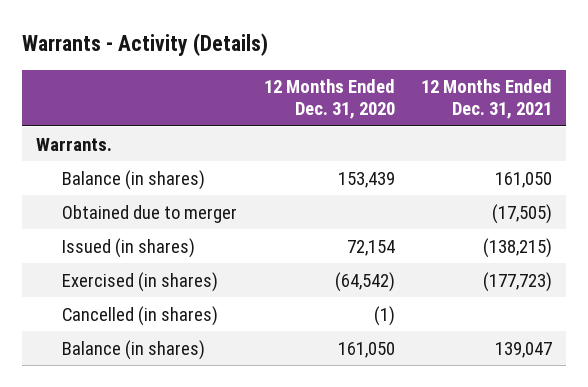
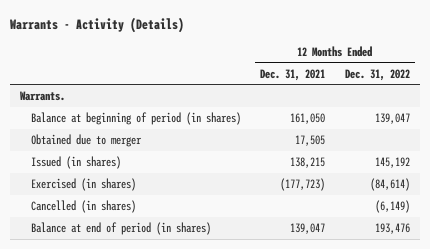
[263,79,395,120] 12 Months Ended Dec. 31, 2020 -> none
none -> [345,68,411,81] Dec. 31, 2022
[61,169,205,190] Balance (in shares) -> [30,112,241,126] Balance at beginning of period (in shares)
[492,203,553,224] (17,505) -> [295,135,326,147] 17,505
[483,237,553,258] (138,215) -> [290,157,326,169] 138,215
[61,339,205,360] Balance (in shares) -> [30,222,211,236] Balance at end of period (in shares)

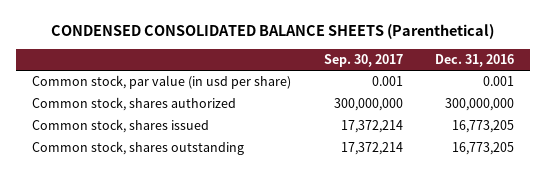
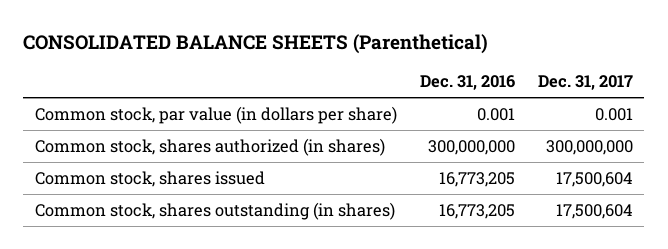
[51,24,495,40] CONDENSED CONSOLIDATED BALANCE SHEETS (Parenthetical) -> [23,33,489,54] CONSOLIDATED BALANCE SHEETS (Parenthetical)
[323,54,403,68] Sep. 30, 2017 -> none
none -> [537,75,633,91] Dec. 31, 2017
[32,75,292,90] Common stock, par value (in usd per share) -> [34,105,397,124] Common stock, par value (in dollars per share)
[32,97,237,112] Common stock, shares authorized -> [34,137,385,156] Common stock, shares authorized (in shares)
[32,141,245,156] Common stock, shares outstanding -> [34,201,395,220] Common stock, shares outstanding (in shares)

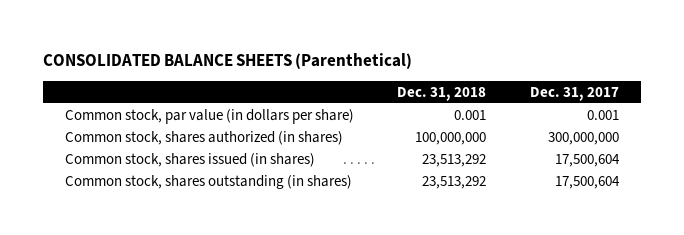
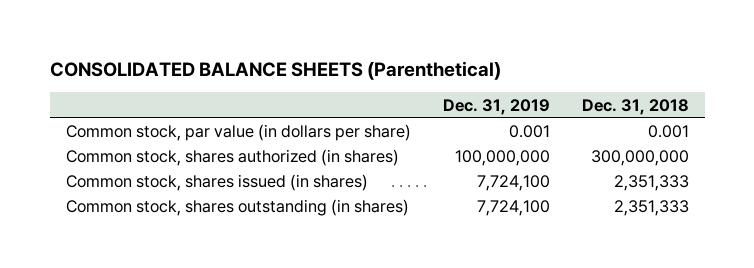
[530,86,620,101] Dec. 31, 2017 -> none
none -> [442,98,550,115] Dec. 31, 2019
[415,131,487,145] 100,000,000 -> [590,149,689,166] 300,000,000
[422,153,487,167] 23,513,292 -> [613,174,689,191] 2,351,333
[422,175,487,189] 23,513,292 -> [613,199,689,216] 2,351,333

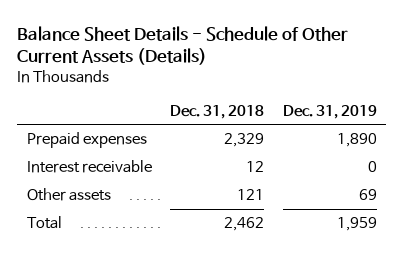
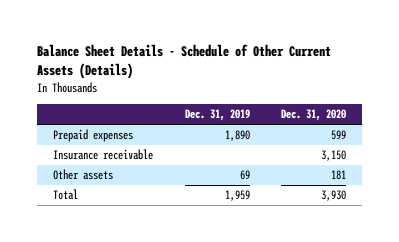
[170,104,265,119] Dec. 31, 2018 -> none
none -> [281,109,347,122] Dec. 31, 2020
[26,160,152,174] Interest receivable -> none
none -> [53,149,154,161] Insurance receivable

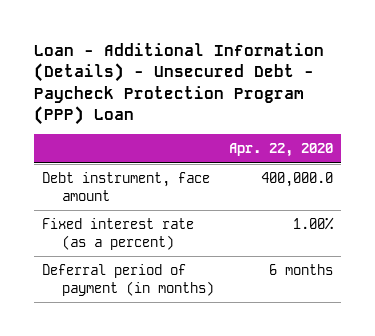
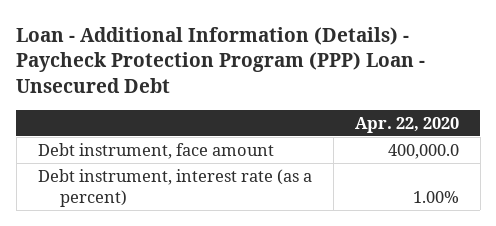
[34,42,325,126] Loan - Additional Information (Details) - Unsecured Debt - Paycheck Protection Program (PPP) Loan -> [16,26,426,94] Loan - Additional Information (Details) - Paycheck Protection Program (PPP) Loan - Unsecured Debt
[42,264,215,296] Deferral period of payment (in months) -> none
[42,218,195,250] Fixed interest rate (as a percent) -> [37,168,312,208] Debt instrument, interest rate (as a percent)

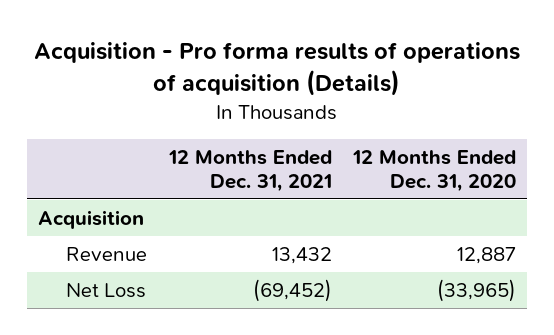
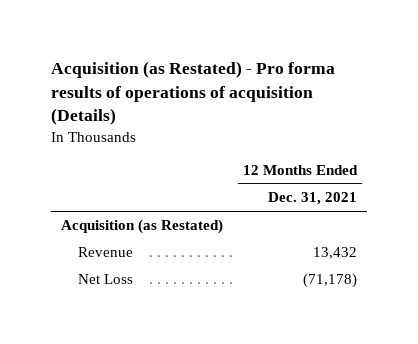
[33,41,520,96] Acquisition - Pro forma results of operations of acquisition (Details) -> [51,61,336,126] Acquisition (as Restated) - Pro forma results of operations of acquisition (Details)
[352,150,517,193] 12 Months Ended Dec. 31, 2020 -> none
[37,209,144,229] Acquisition -> [60,219,223,235] Acquisition (as Restated)
[252,278,332,302] (69,452) -> [302,273,357,289] (71,178)

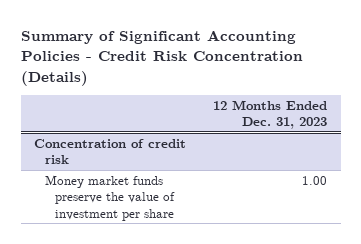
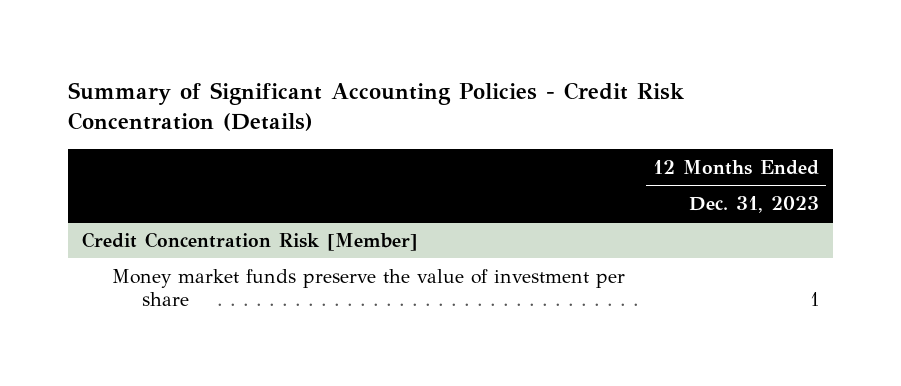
[34,138,187,165] Concentration of credit risk -> [82,231,419,251] Credit Concentration Risk [Member]
[302,175,328,185] 1.00 -> [809,292,819,307] 1

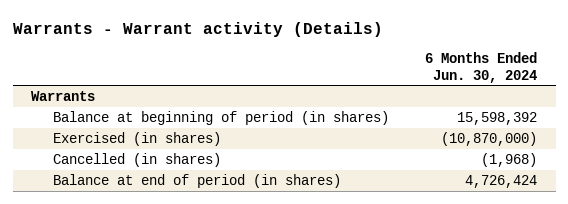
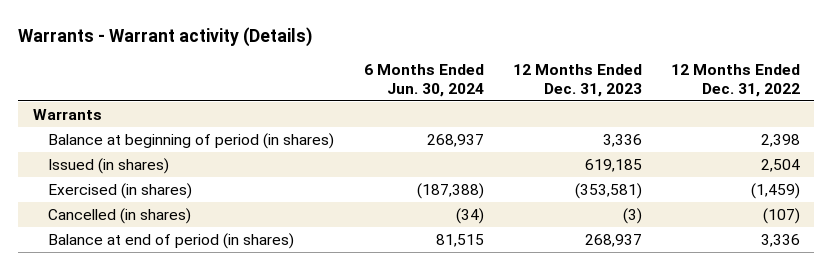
none -> [512,63,642,97] 12 Months Ended Dec. 31, 2023
none -> [670,63,800,97] 12 Months Ended Dec. 31, 2022
[457,112,538,126] 15,598,392 -> [426,133,484,147] 268,937
none -> [48,157,170,174] Issued (in shares)
[441,132,538,147] (10,870,000) -> [416,182,484,199] (187,388)
[481,153,538,168] (1,968) -> [455,207,484,224] (34)
[465,175,538,189] 4,726,424 -> [435,233,484,247] 81,515

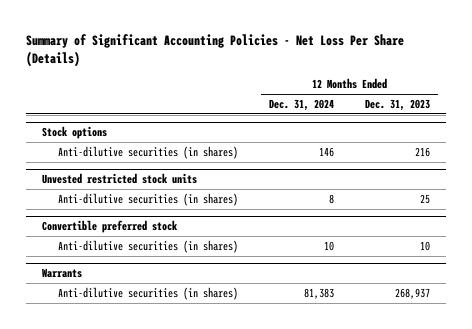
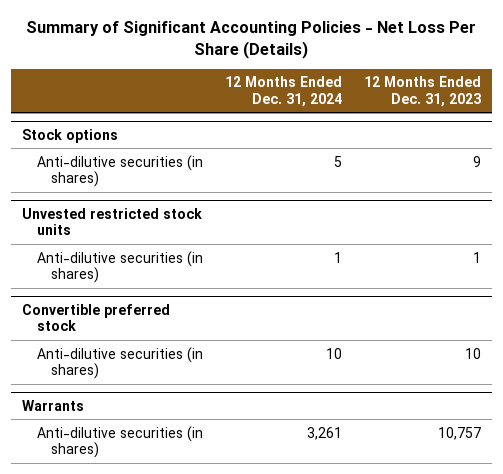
[318,146,334,157] 146 -> [333,155,342,167] 5
[415,146,431,157] 216 -> [472,155,481,167] 9
[328,193,334,204] 8 -> [333,251,342,263] 1
[420,193,431,204] 25 -> [472,251,481,263] 1
[303,287,334,299] 81,383 -> [306,426,342,440] 3,261
[395,287,431,299] 268,937 -> [437,426,481,440] 10,757

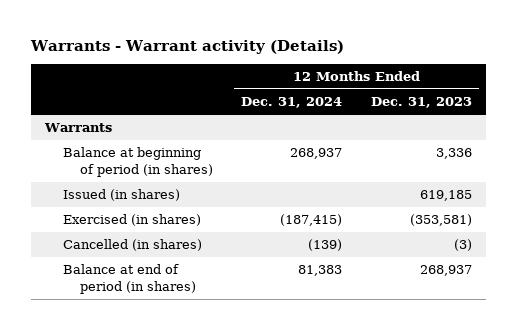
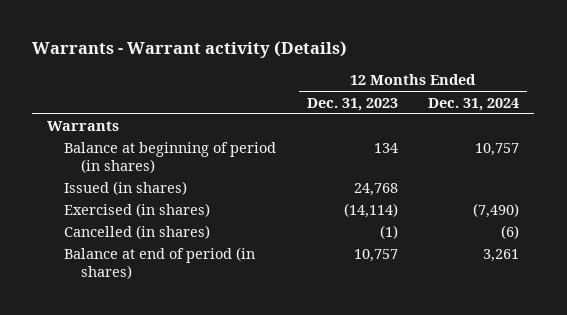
[290,148,343,160] 268,937 -> [475,143,520,157] 10,757
[435,148,472,160] 3,336 -> [373,143,398,154] 134
[419,190,472,202] 619,185 -> [353,183,398,197] 24,768
[280,214,343,227] (187,415) -> [473,203,520,219] (7,490)
[409,214,472,227] (353,581) -> [343,203,398,219] (14,114)
[308,239,343,252] (139) -> [501,225,520,240] (6)
[453,239,472,252] (3) -> [379,225,398,240] (1)
[298,265,343,277] 81,383 -> [483,249,520,263] 3,261
[419,265,472,277] 268,937 -> [353,249,398,263] 10,757

